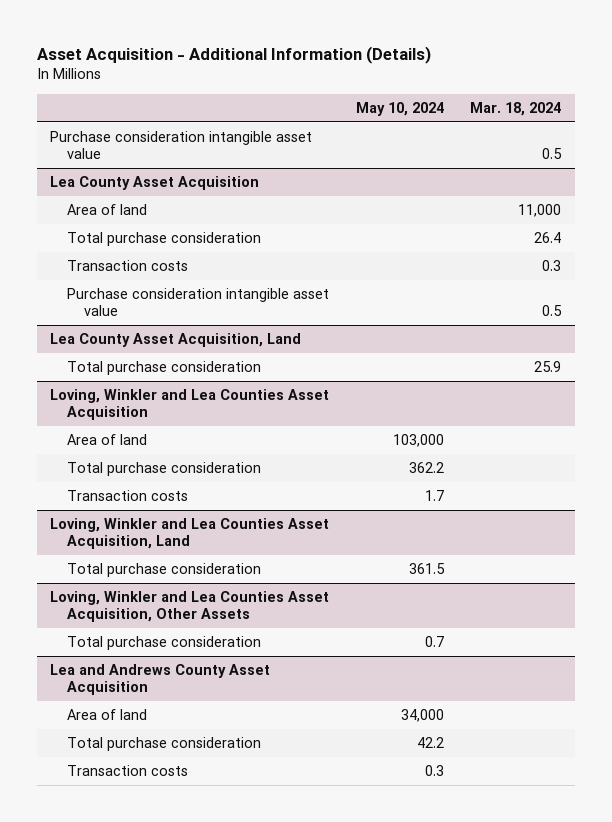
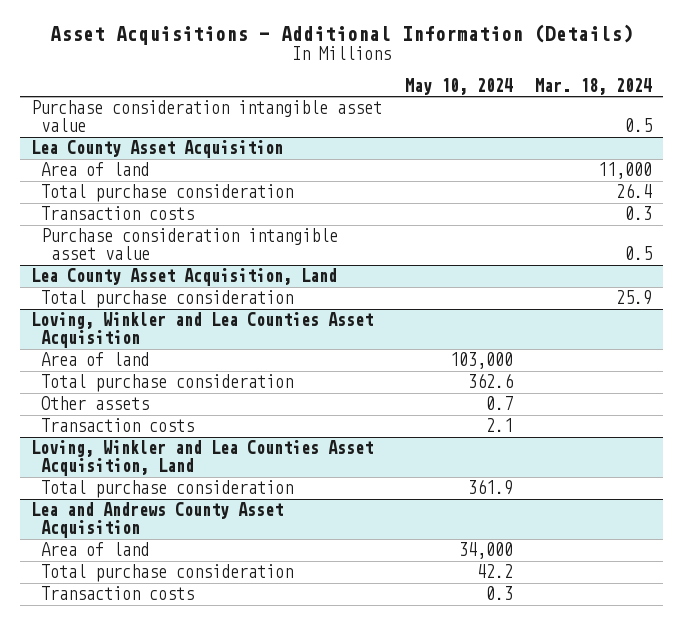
[37,45,432,64] Asset Acquisition - Additional Information (Details) -> [49,24,633,46] Asset Acquisitions - Additional Information (Details)
[408,462,444,474] 362.2 -> [467,373,513,389] 362.6
none -> [40,396,149,411] Other assets
[424,490,444,502] 1.7 -> [485,418,513,433] 2.1
[50,591,330,623] Loving, Winkler and Lea Counties Asset Acquisition, Other Assets -> none
[67,636,262,651] Total purchase consideration -> none
[408,563,445,575] 361.5 -> [467,479,513,496] 361.9

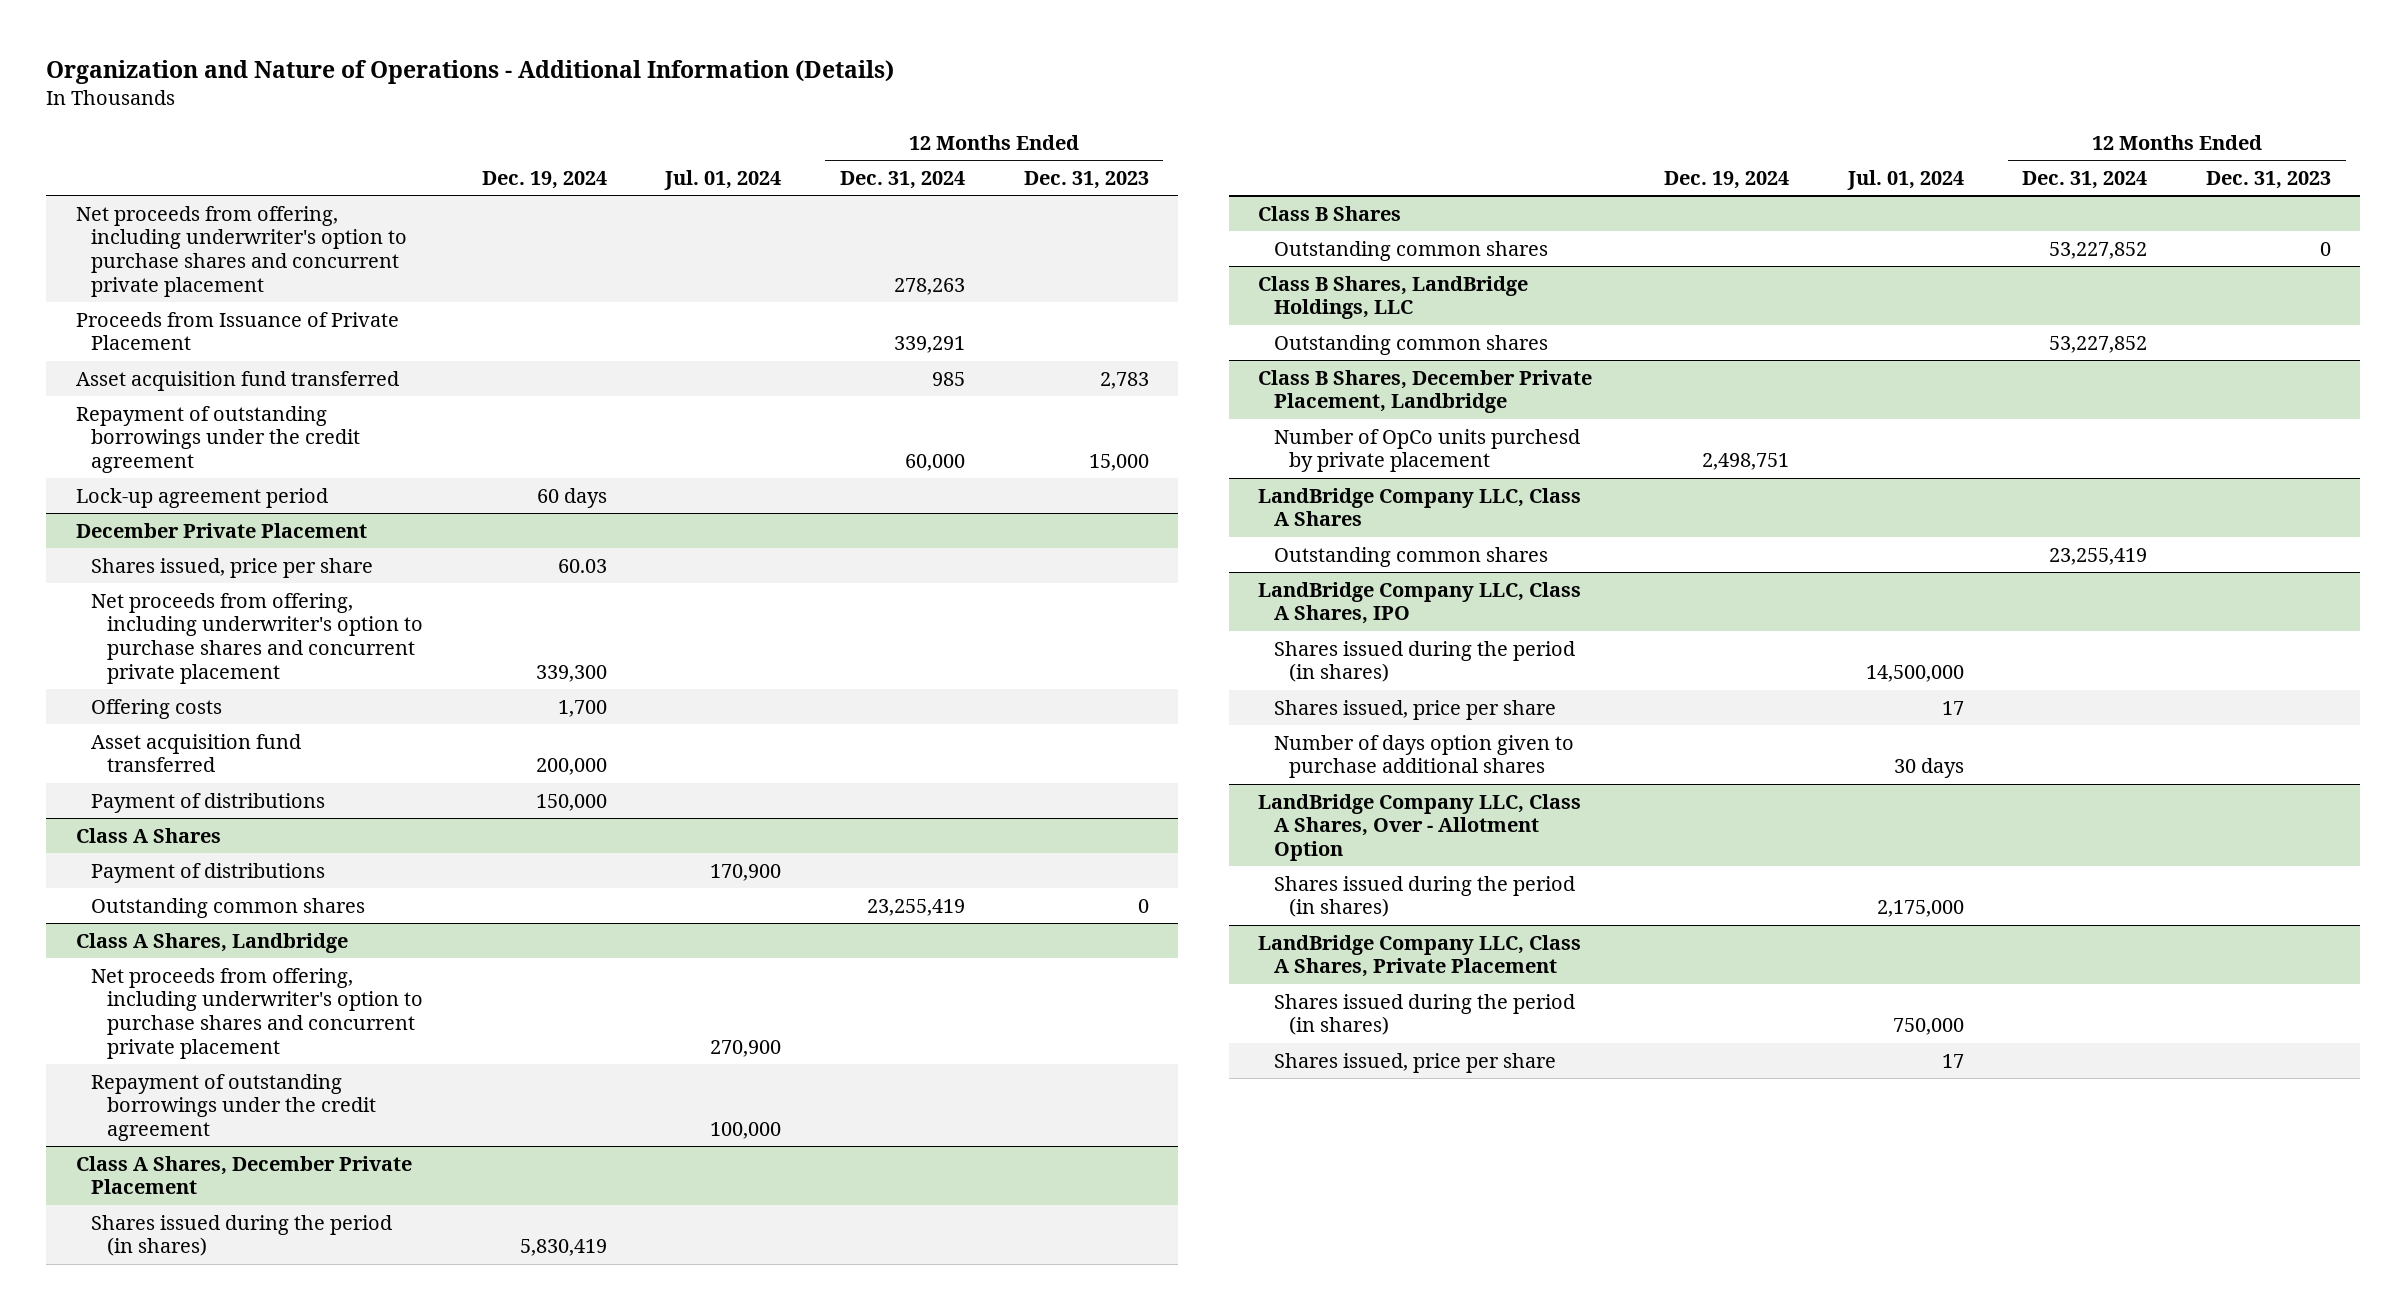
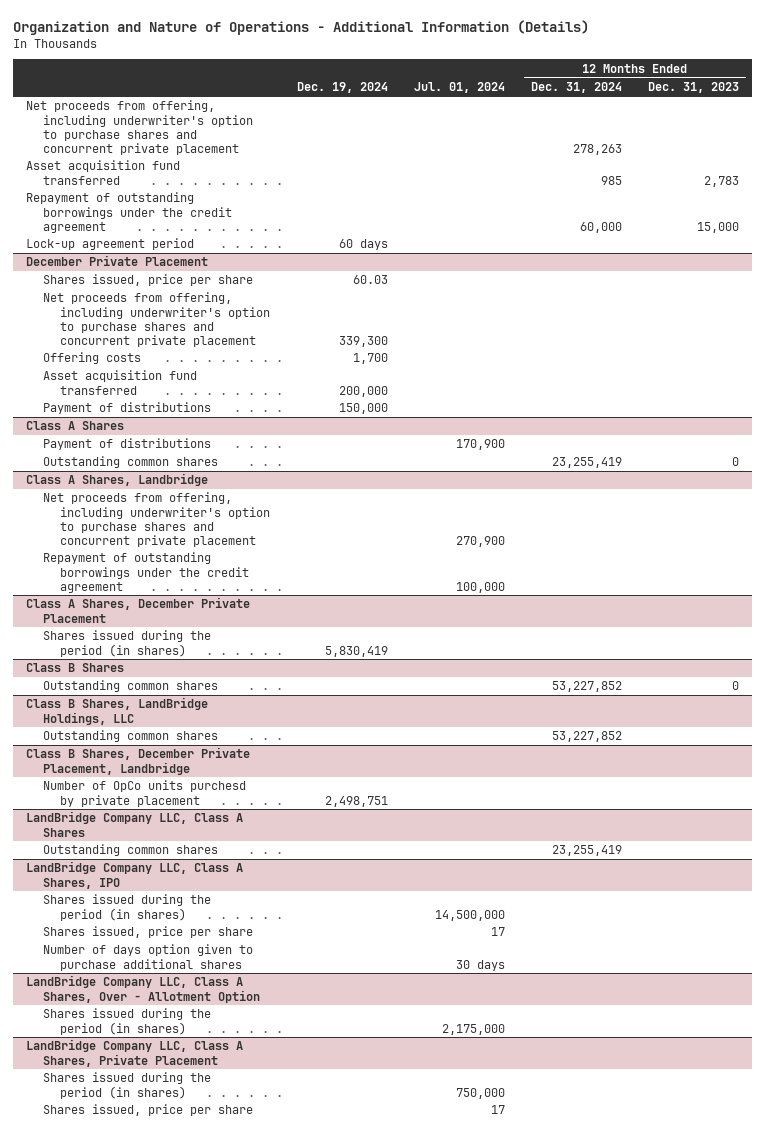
[75,311,399,351] Proceeds from Issuance of Private Placement -> none

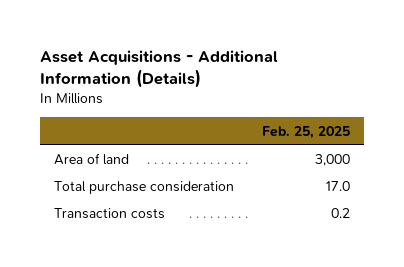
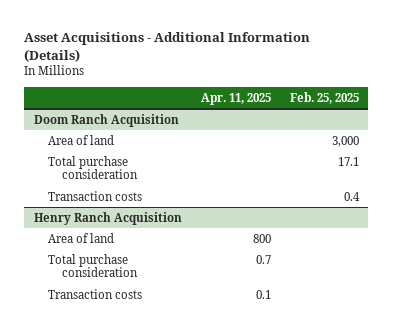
none -> [200,92,271,105] Apr. 11, 2025
none -> [33,113,179,127] Doom Ranch Acquisition
[326,181,351,192] 17.0 -> [337,156,359,166] 17.1
[331,208,351,219] 0.2 -> [343,191,360,201] 0.4
none -> [33,211,182,225] Henry Ranch Acquisition
none -> [47,232,114,243] Area of land
none -> [47,253,138,278] Total purchase consideration
none -> [47,288,142,299] Transaction costs

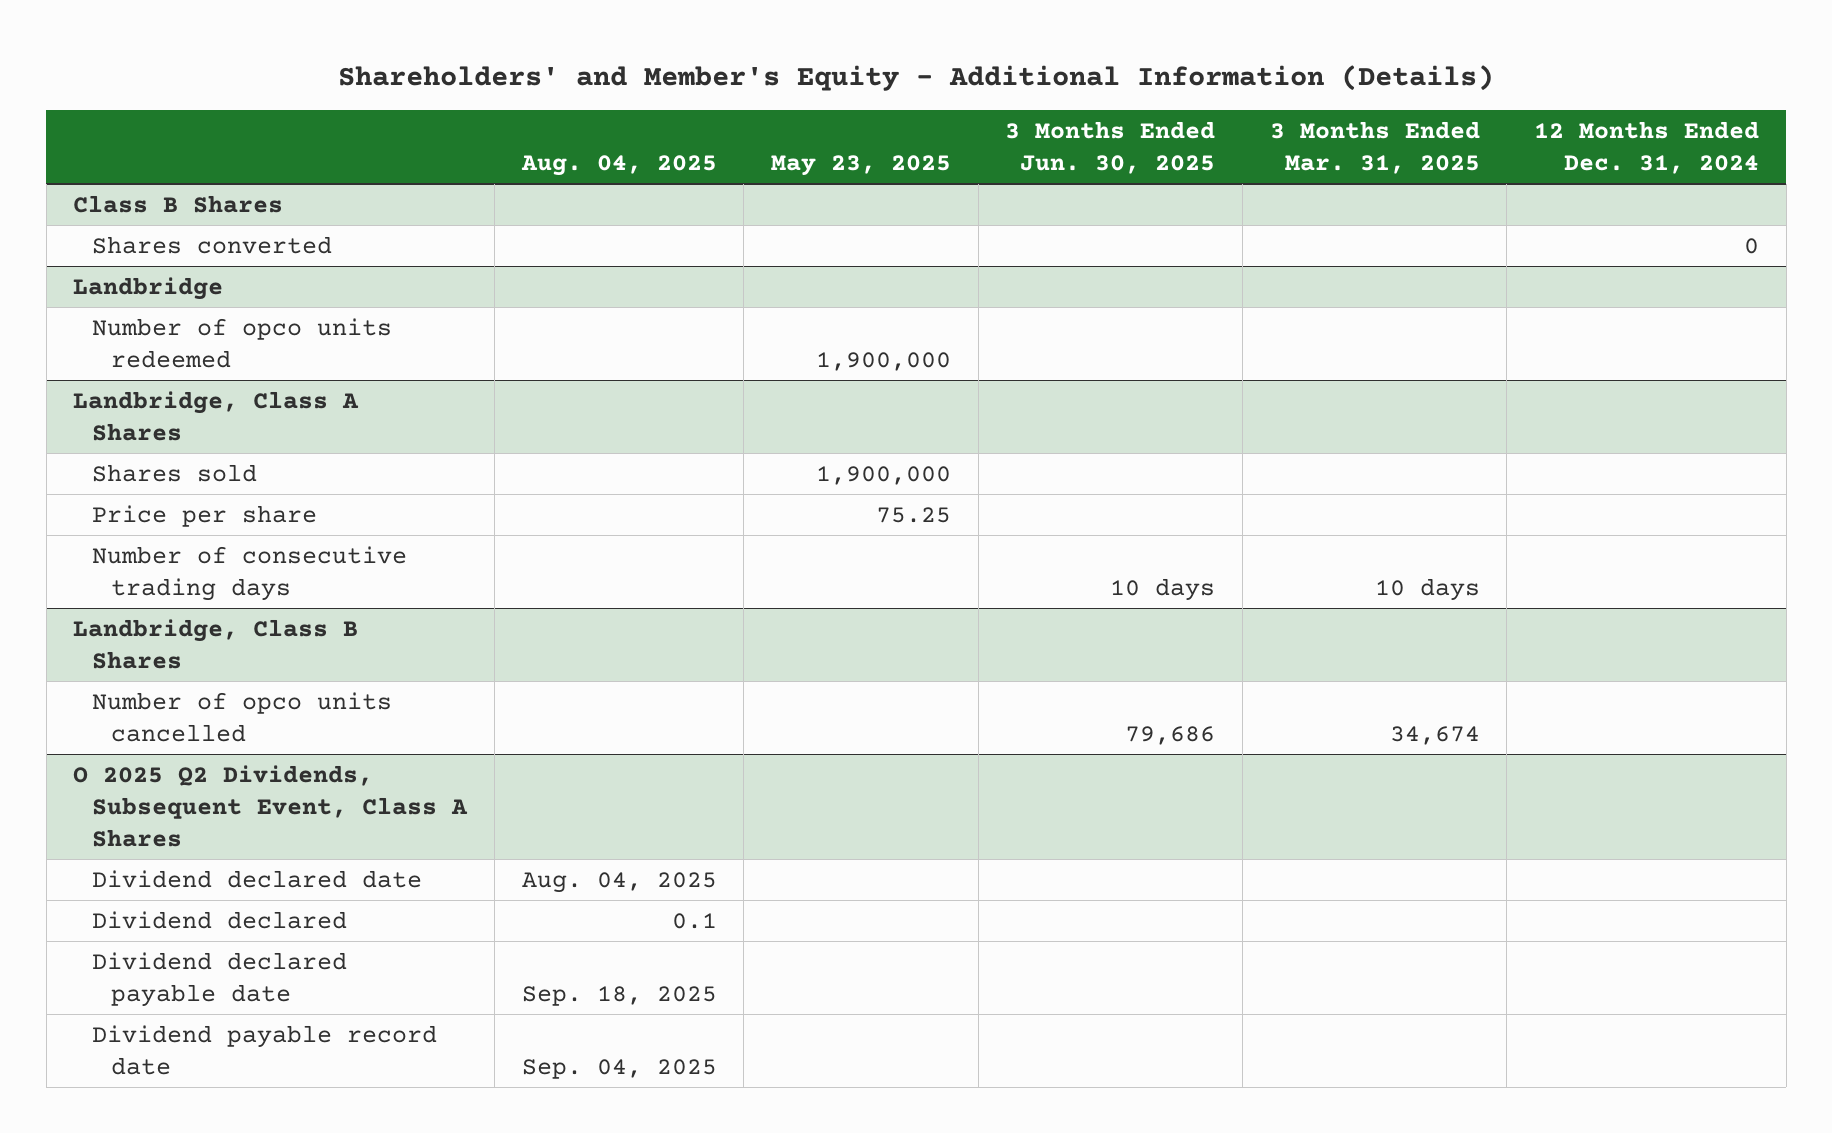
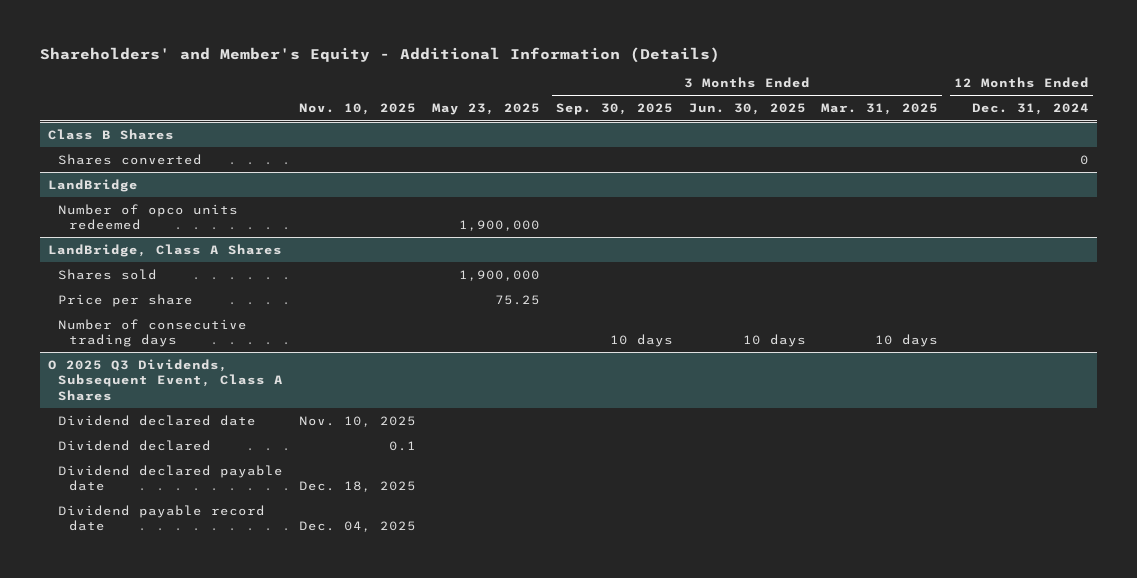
[520,155,717,177] Aug. 04, 2025 -> none
none -> [299,103,417,116] Nov. 10, 2025
none -> [555,103,673,116] Sep. 30, 2025
[73,276,224,300] Landbridge -> [48,178,139,192] LandBridge
[73,390,360,441] Landbridge, Class A Shares -> [48,243,283,257] LandBridge, Class A Shares
[73,618,359,669] Landbridge, Class B Shares -> none
[92,691,393,742] Number of opco units cancelled -> none
[73,764,469,848] O 2025 Q2 Dividends, Subsequent Event, Class A Shares -> [48,358,284,401] O 2025 Q3 Dividends, Subsequent Event, Class A Shares

